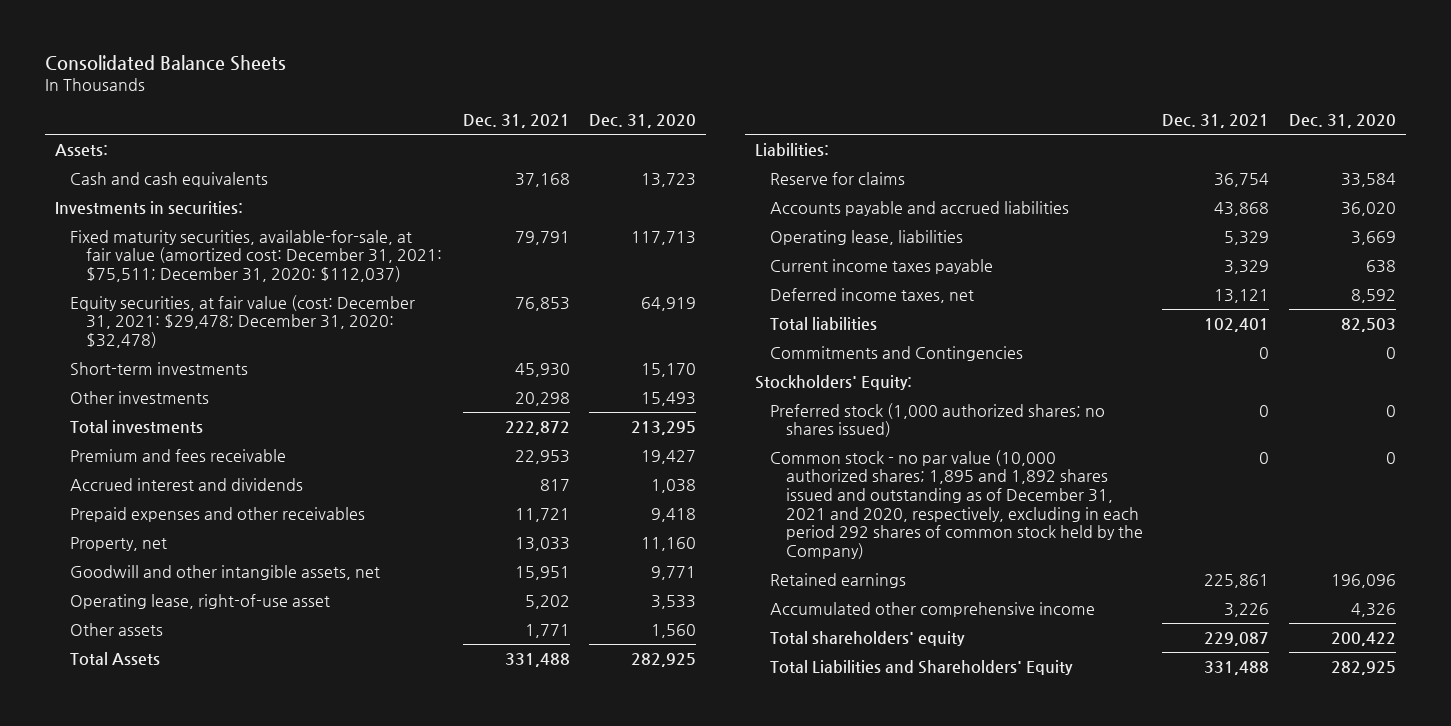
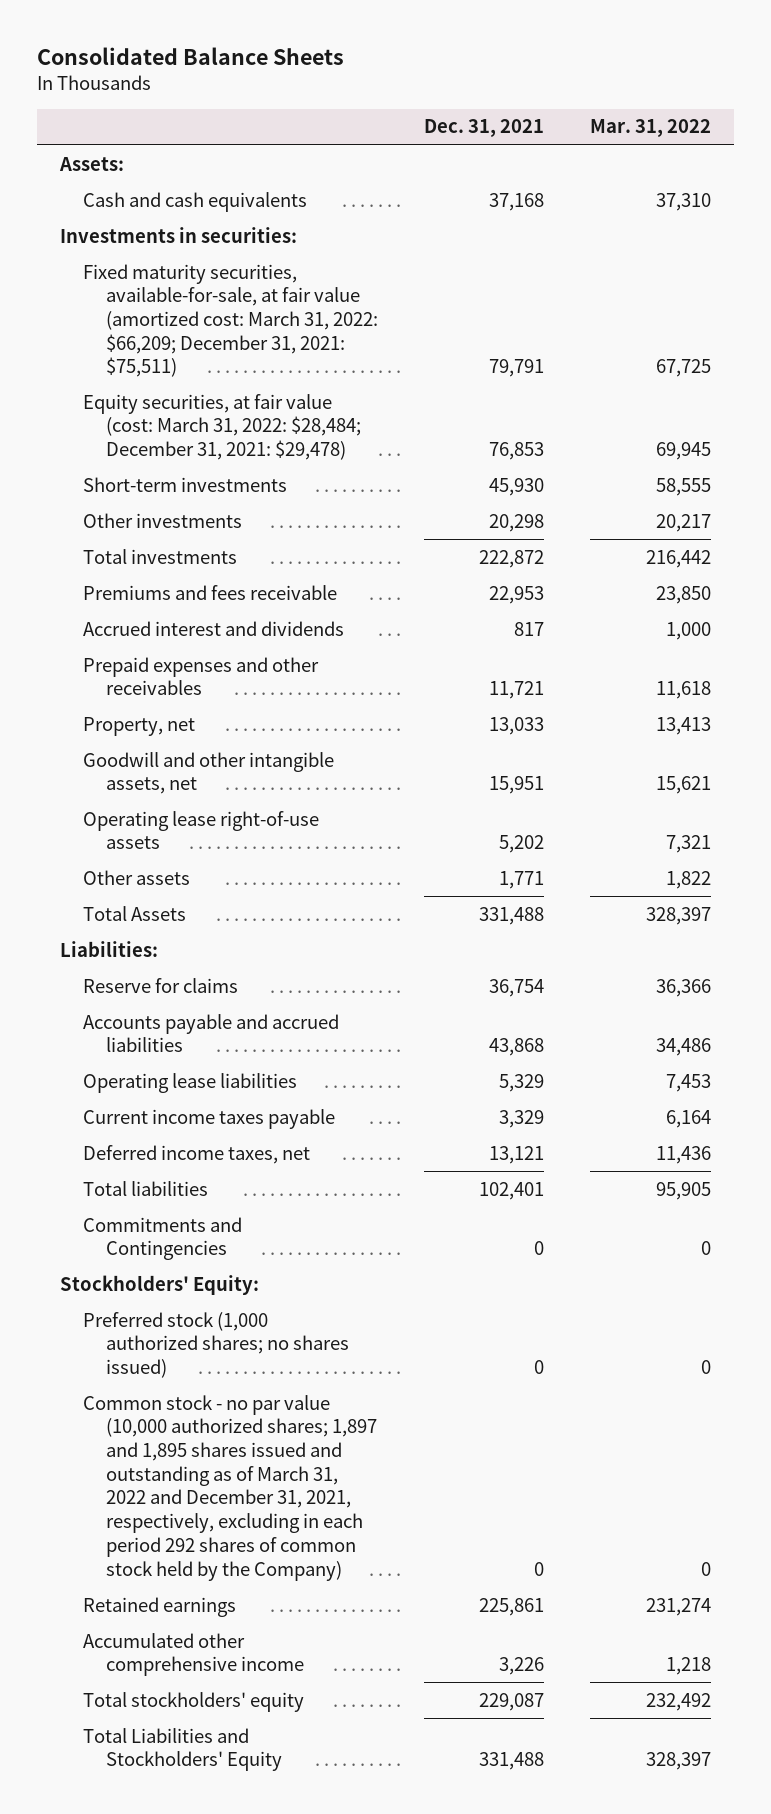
[589,114,697,129] Dec. 31, 2020 -> none
none -> [590,119,712,138] Mar. 31, 2022
[70,229,442,283] Fixed maturity securities, available-for-sale, at fair value (amortized cost: December 31, 2021: $75,511; December 31, 2020: $112,037) -> [82,263,378,378] Fixed maturity securities, available-for-sale, at fair value (amortized cost: March 31, 2022: $66,209; December 31, 2021: $75,511)
[70,294,416,349] Equity securities, at fair value (cost: December 31, 2021: $29,478; December 31, 2020: $32,478) -> [82,393,361,460] Equity securities, at fair value (cost: March 31, 2022: $28,484; December 31, 2021: $29,478)
[70,448,287,462] Premium and fees receivable -> [82,584,337,600] Premiums and fees receivable
[70,593,331,609] Operating lease, right-of-use asset -> [82,810,319,850] Operating lease right-of-use assets
[770,229,964,245] Operating lease, liabilities -> [82,1072,297,1093] Operating lease liabilities
[770,449,1143,560] Common stock - no par value (10,000 authorized shares; 1,895 and 1,892 shares issued and outstanding as of December 31, 2021 and 2020, respectively, excluding in each period 292 shares of common stock held by the Company) -> [82,1394,377,1581] Common stock - no par value (10,000 authorized shares; 1,897 and 1,895 shares issued and outstanding as of March 31, 2022 and December 31, 2021, respectively, excluding in each period 292 shares of common stock held by the Company)
[770,630,966,646] Total shareholders' equity -> [82,1691,304,1712] Total stockholders' equity
[770,659,1074,675] Total Liabilities and Shareholders' Equity -> [82,1727,282,1772] Total Liabilities and Stockholders' Equity

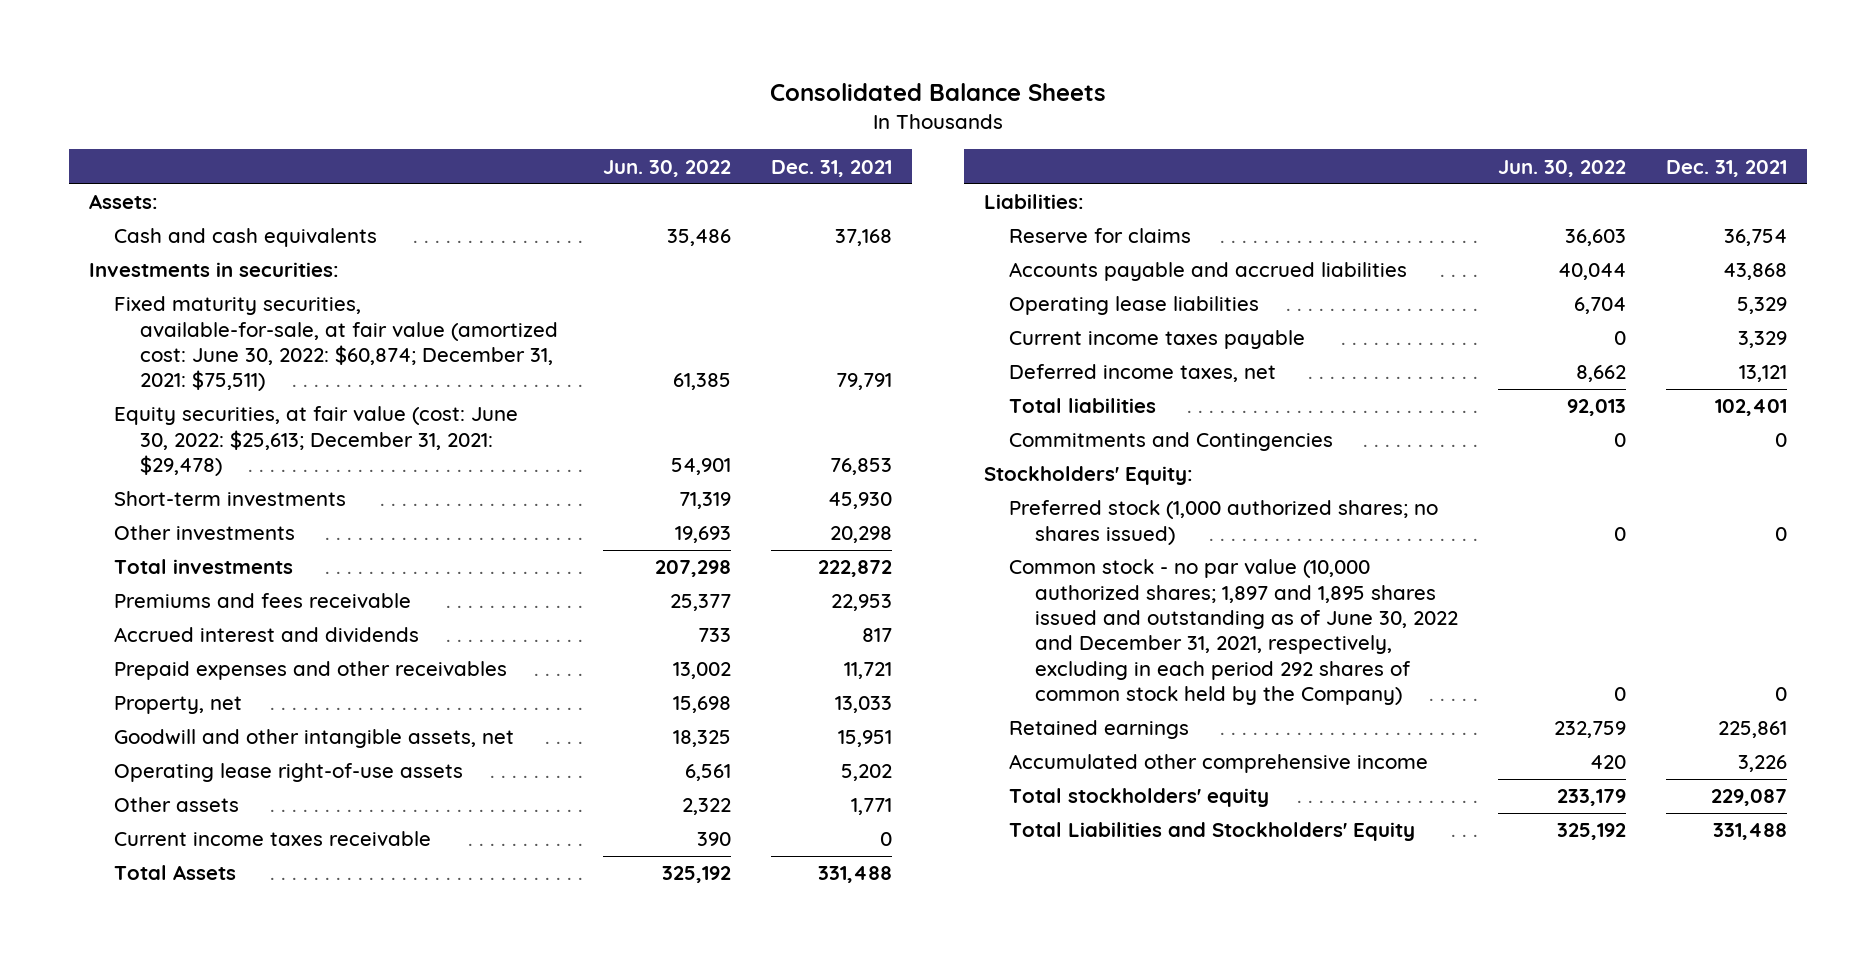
[590,119,712,138] Mar. 31, 2022 -> none
none -> [603,159,732,177] Jun. 30, 2022
[82,263,378,378] Fixed maturity securities, available-for-sale, at fair value (amortized cost: March 31, 2022: $66,209; December 31, 2021: $75,511) -> [114,296,559,392] Fixed maturity securities, available-for-sale, at fair value (amortized cost: June 30, 2022: $60,874; December 31, 2021: $75,511)
[82,393,361,460] Equity securities, at fair value (cost: March 31, 2022: $28,484; December 31, 2021: $29,478) -> [114,406,519,477] Equity securities, at fair value (cost: June 30, 2022: $25,613; December 31, 2021: $29,478)
none -> [114,831,432,847] Current income taxes receivable
[82,1394,377,1581] Common stock - no par value (10,000 authorized shares; 1,897 and 1,895 shares issued and outstanding as of March 31, 2022 and December 31, 2021, respectively, excluding in each period 292 shares of common stock held by the Company) -> [1009,559,1458,706] Common stock - no par value (10,000 authorized shares; 1,897 and 1,895 shares issued and outstanding as of June 30, 2022 and December 31, 2021, respectively, excluding in each period 292 shares of common stock held by the Company)

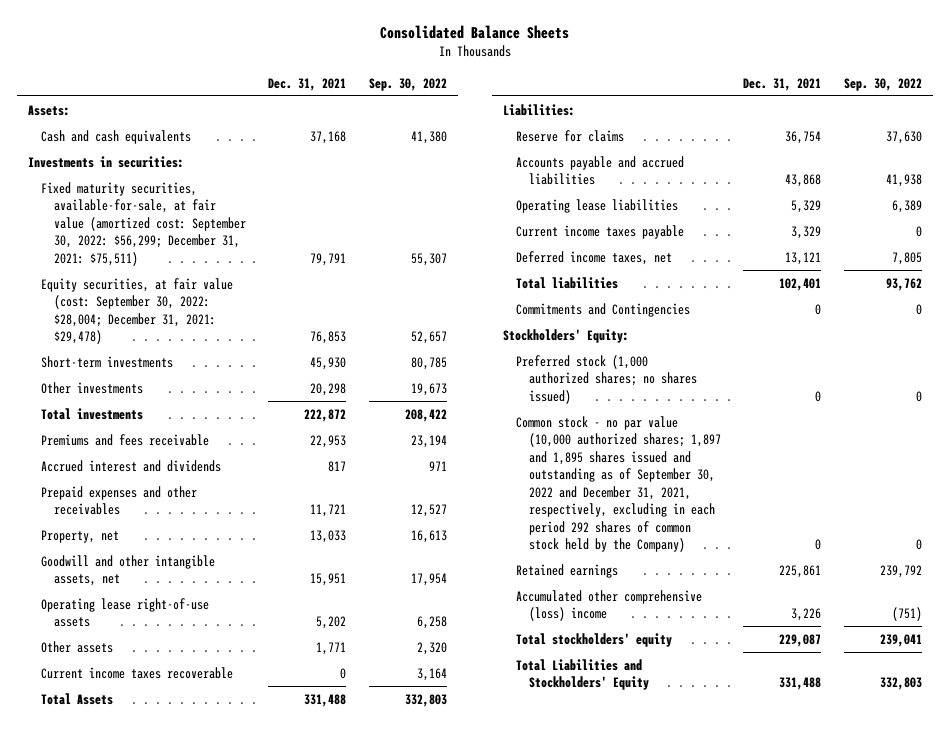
[603,159,732,177] Jun. 30, 2022 -> none
none -> [368,77,447,91] Sep. 30, 2022
[114,296,559,392] Fixed maturity securities, available-for-sale, at fair value (amortized cost: June 30, 2022: $60,874; December 31, 2021: $75,511) -> [40,181,246,266] Fixed maturity securities, available-for-sale, at fair value (amortized cost: September 30, 2022: $56,299; December 31, 2021: $75,511)
[114,406,519,477] Equity securities, at fair value (cost: June 30, 2022: $25,613; December 31, 2021: $29,478) -> [40,277,233,345] Equity securities, at fair value (cost: September 30, 2022: $28,004; December 31, 2021: $29,478)
[114,831,432,847] Current income taxes receivable -> [40,666,233,679] Current income taxes recoverable
[1009,559,1458,706] Common stock - no par value (10,000 authorized shares; 1,897 and 1,895 shares issued and outstanding as of June 30, 2022 and December 31, 2021, respectively, excluding in each period 292 shares of common stock held by the Company) -> [515,415,721,553] Common stock - no par value (10,000 authorized shares; 1,897 and 1,895 shares issued and outstanding as of September 30, 2022 and December 31, 2021, respectively, excluding in each period 292 shares of common stock held by the Company)
[1009,754,1429,774] Accumulated other comprehensive income -> [515,589,702,622] Accumulated other comprehensive (loss) income

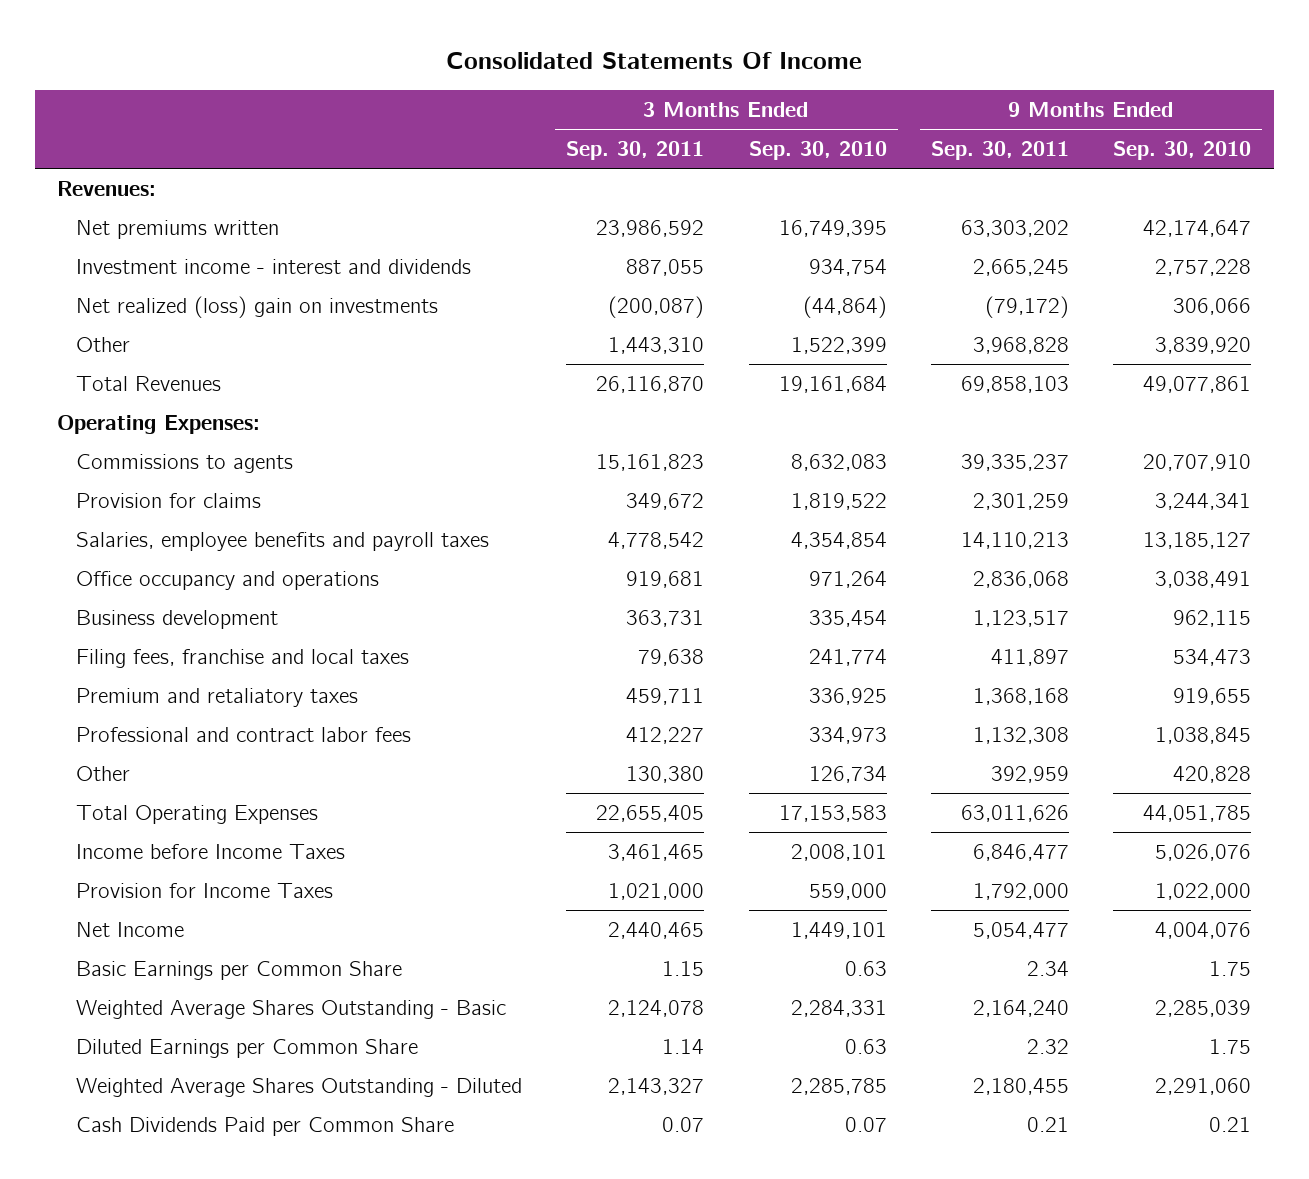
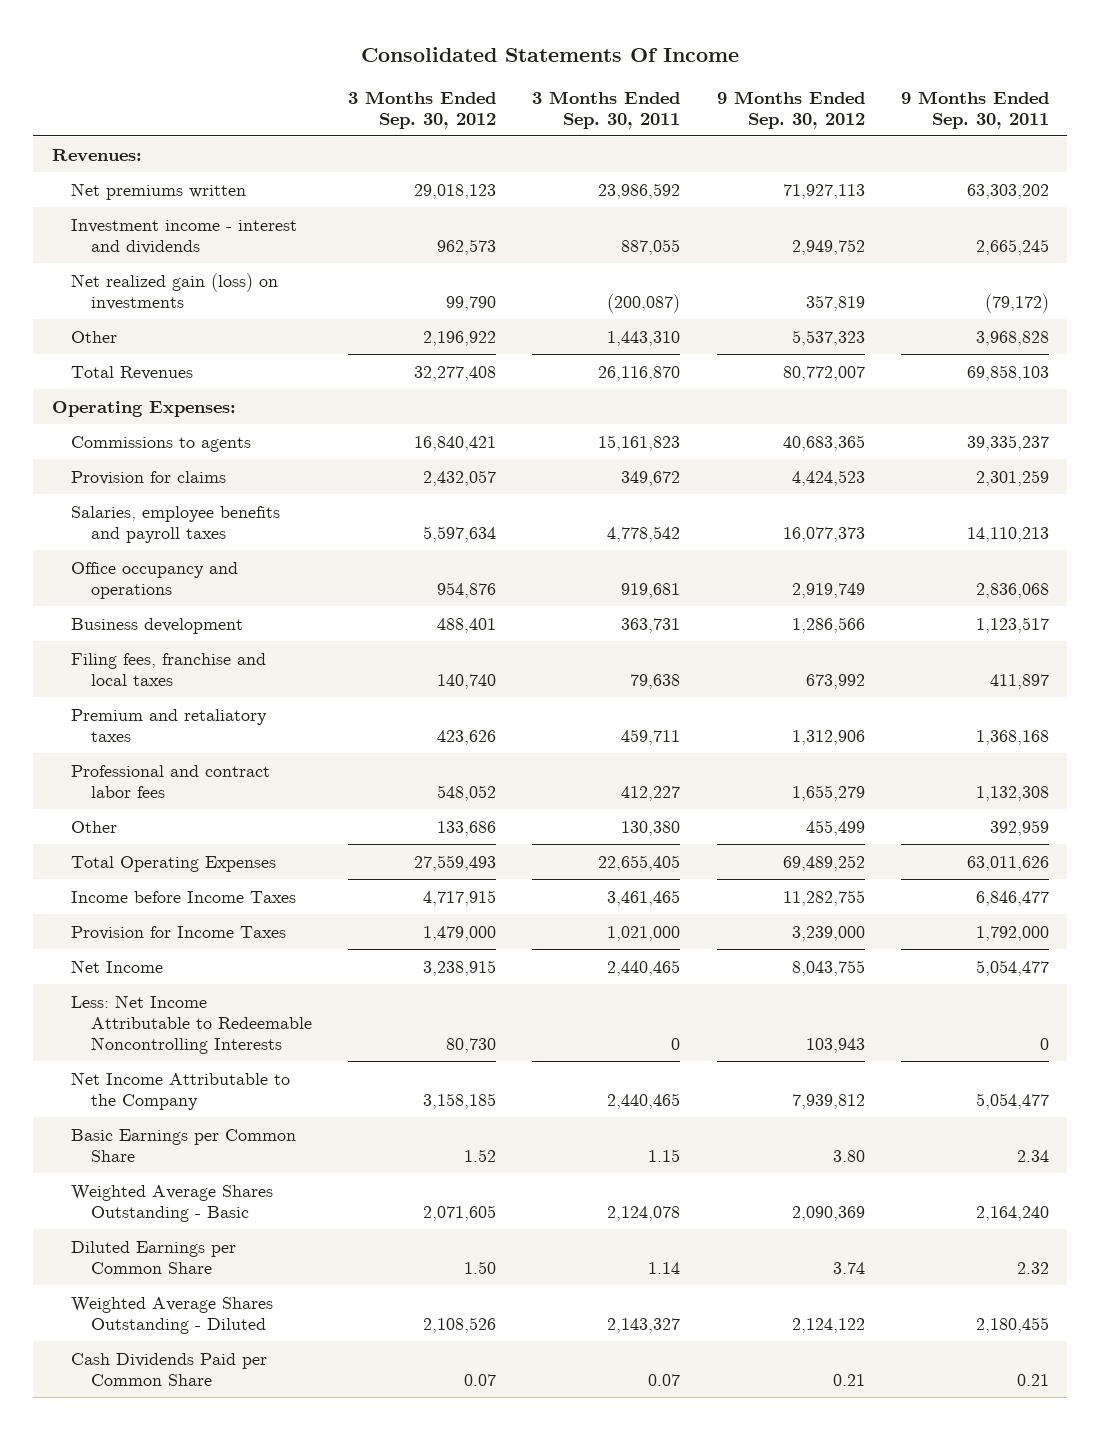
[748,141,887,161] Sep. 30, 2010 -> none
[1113,141,1252,161] Sep. 30, 2010 -> none
none -> [348,90,497,129] 3 Months Ended Sep. 30, 2012
none -> [716,90,865,129] 9 Months Ended Sep. 30, 2012
[75,295,438,318] Net realized (loss) gain on investments -> [71,272,279,310] Net realized gain (loss) on investments
none -> [71,994,312,1054] Less: Net Income Attributable to Redeemable Noncontrolling Interests
none -> [71,1071,291,1110] Net Income Attributable to the Company

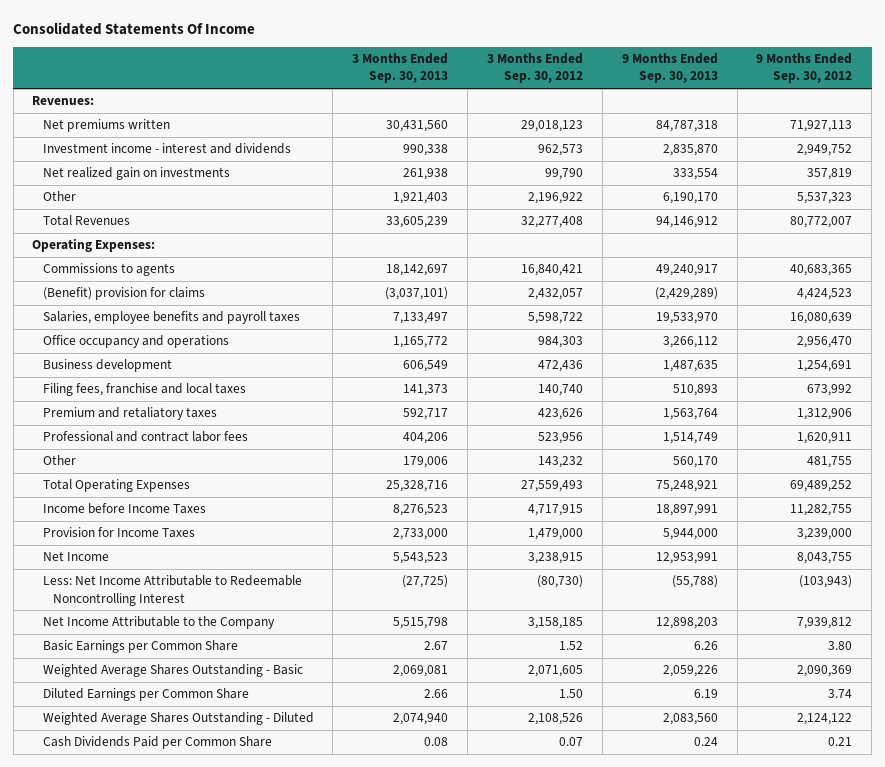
[532,90,681,129] 3 Months Ended Sep. 30, 2011 -> none
[901,90,1050,129] 9 Months Ended Sep. 30, 2011 -> none
none -> [352,53,449,84] 3 Months Ended Sep. 30, 2013
none -> [621,53,718,84] 9 Months Ended Sep. 30, 2013
[71,272,279,310] Net realized gain (loss) on investments -> [42,167,230,181] Net realized gain on investments
[71,470,227,485] Provision for claims -> [42,287,205,301] (Benefit) provision for claims
[423,525,497,542] 5,597,634 -> [527,312,583,325] 5,598,722
[782,526,865,542] 16,077,373 -> [790,312,853,325] 16,080,639
[437,581,497,598] 954,876 -> [537,336,583,349] 984,303
[791,582,865,598] 2,919,749 -> [797,336,853,349] 2,956,470
[437,617,497,633] 488,401 -> [537,360,583,373] 472,436
[791,616,865,633] 1,286,566 -> [797,360,853,373] 1,254,691
[437,784,497,801] 548,052 -> [537,432,583,445] 523,956
[791,784,865,801] 1,655,279 -> [797,432,853,445] 1,620,911
[437,820,497,836] 133,686 -> [537,456,583,469] 143,232
[805,819,865,836] 455,499 -> [807,456,853,469] 481,755
[71,994,312,1054] Less: Net Income Attributable to Redeemable Noncontrolling Interests -> [42,575,302,606] Less: Net Income Attributable to Redeemable Noncontrolling Interest
[446,1037,497,1053] 80,730 -> [536,575,583,589] (80,730)
[805,1037,865,1053] 103,943 -> [799,575,853,589] (103,943)

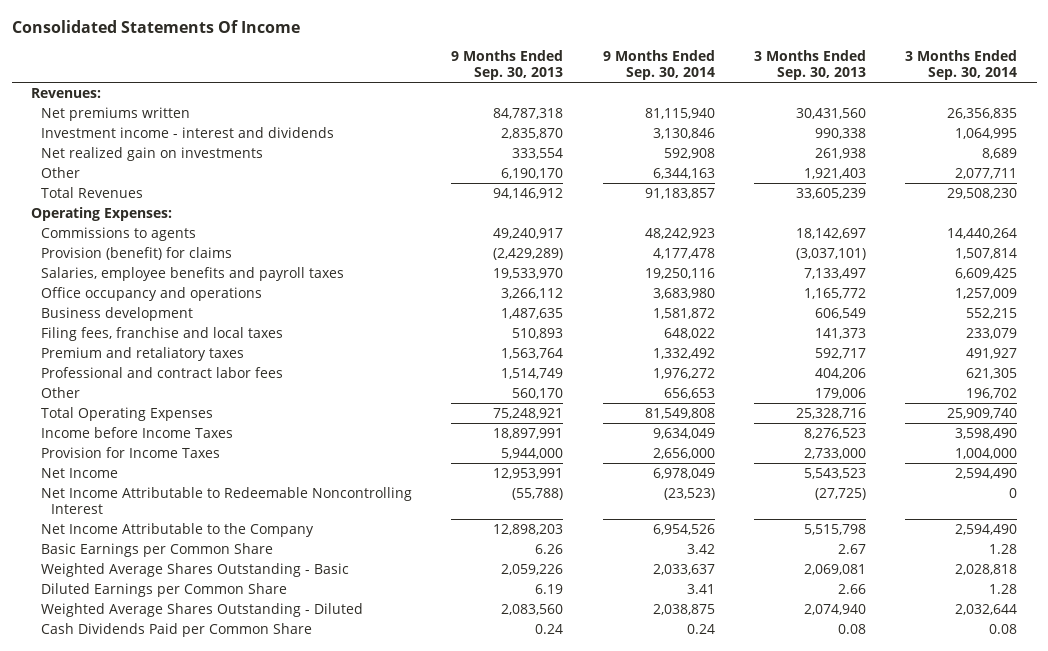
[486,53,583,84] 3 Months Ended Sep. 30, 2012 -> none
[756,53,853,84] 9 Months Ended Sep. 30, 2012 -> none
none -> [602,50,715,80] 9 Months Ended Sep. 30, 2014
none -> [904,50,1017,80] 3 Months Ended Sep. 30, 2014
[42,287,205,301] (Benefit) provision for claims -> [41,246,233,260] Provision (benefit) for claims
[42,575,302,606] Less: Net Income Attributable to Redeemable Noncontrolling Interest -> [41,486,413,514] Net Income Attributable to Redeemable Noncontrolling Interest

